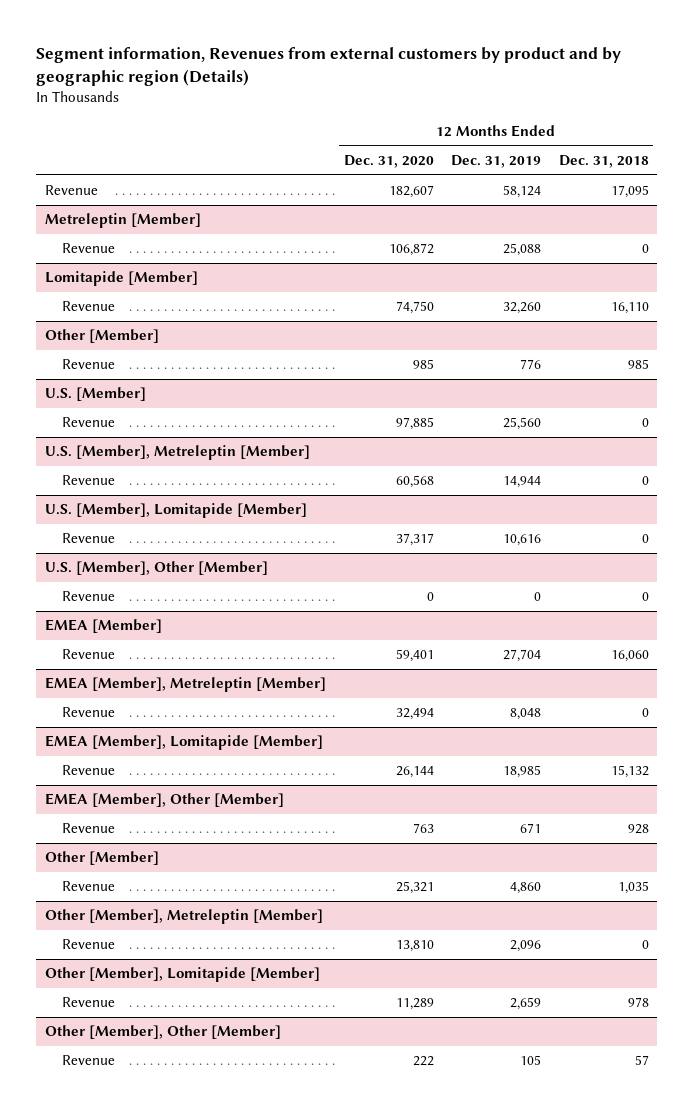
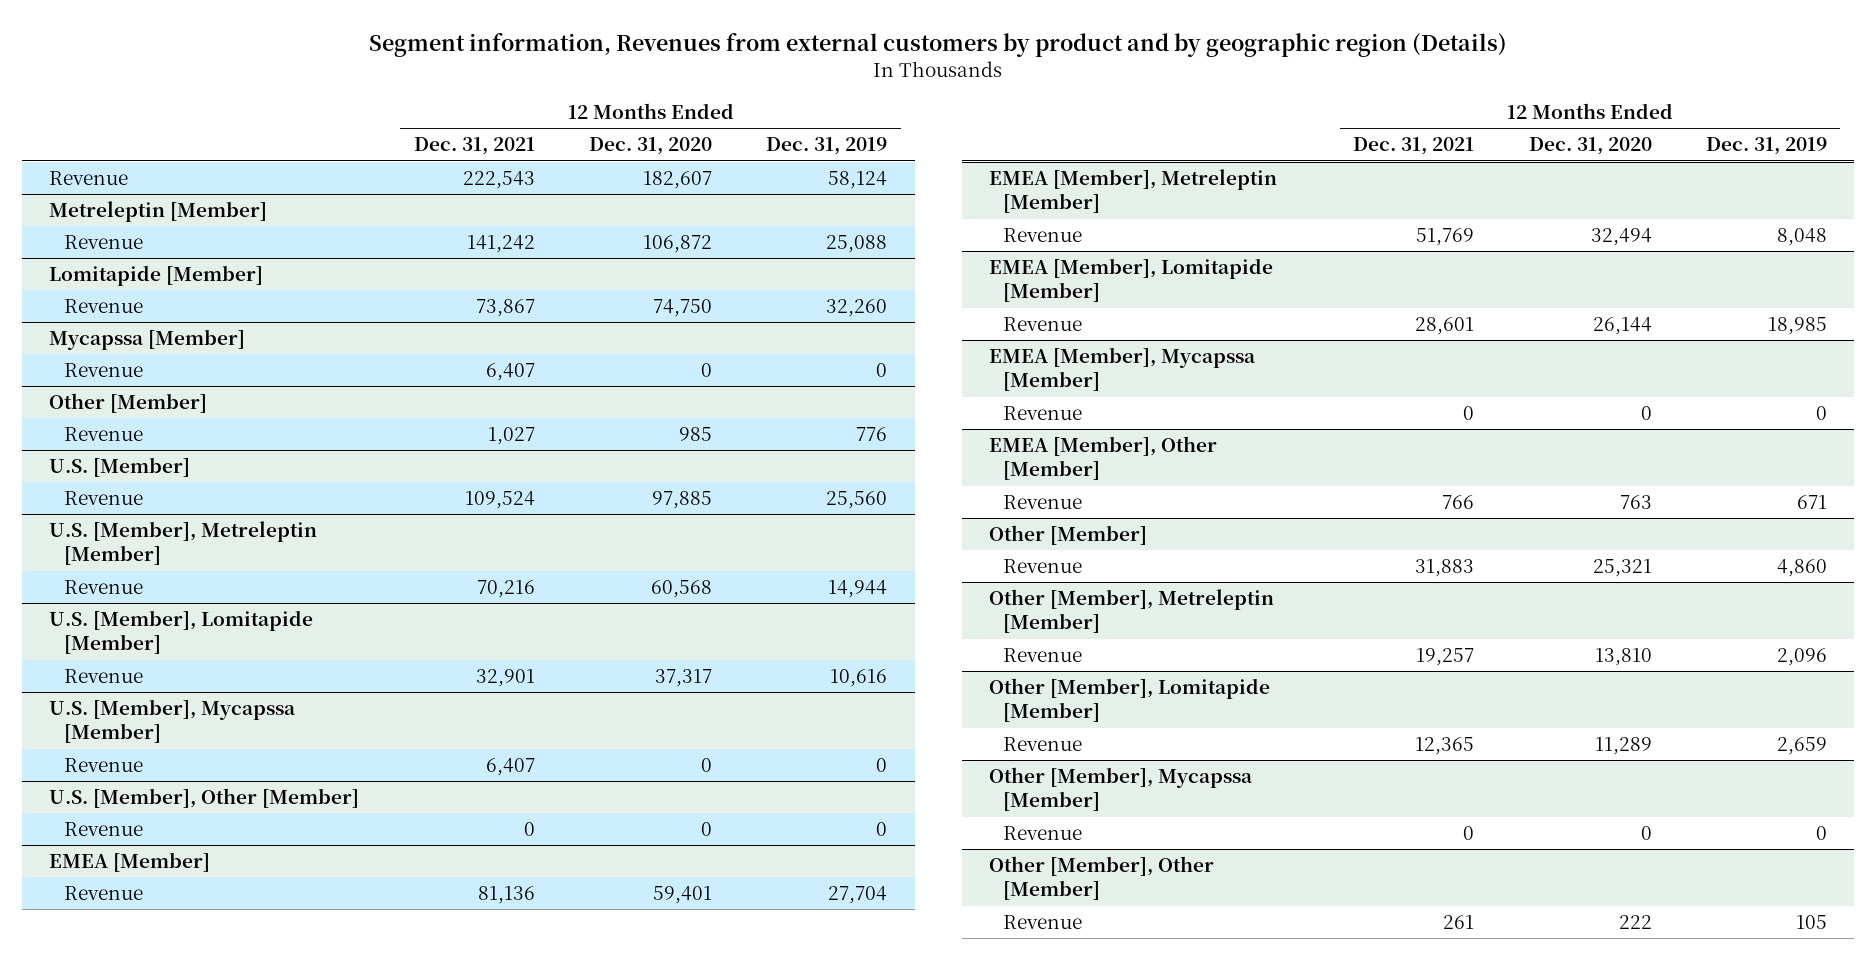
[558,155,649,169] Dec. 31, 2018 -> none
none -> [413,137,535,156] Dec. 31, 2021
none -> [49,329,246,351] Mycapssa [Member]
none -> [63,363,143,378] Revenue
none -> [49,699,297,744] U.S. [Member], Mycapssa [Member]
none -> [63,758,143,773] Revenue
none -> [988,347,1256,392] EMEA [Member], Mycapssa [Member]
none -> [1002,406,1082,421] Revenue
none -> [988,767,1253,812] Other [Member], Mycapssa [Member]
none -> [1002,826,1082,841] Revenue

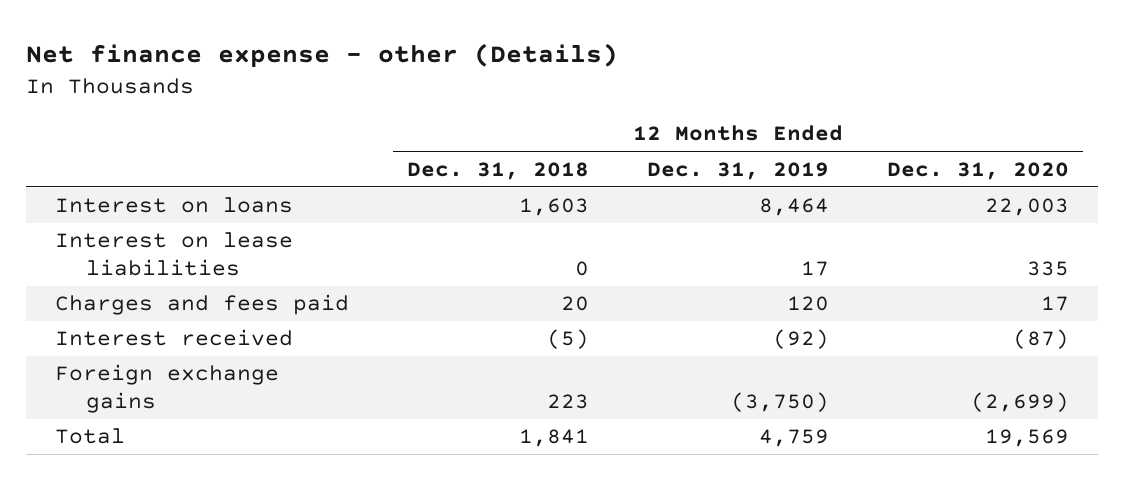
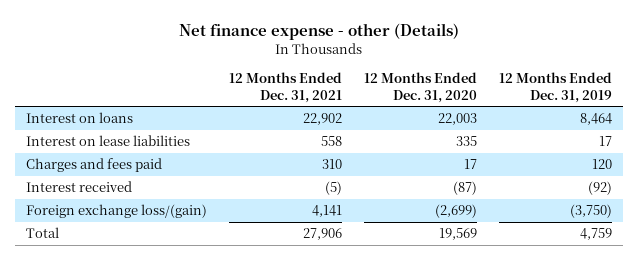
[407,161,590,180] Dec. 31, 2018 -> none
none -> [229,71,343,103] 12 Months Ended Dec. 31, 2021
[55,364,280,413] Foreign exchange gains -> [26,204,208,219] Foreign exchange loss/(gain)

